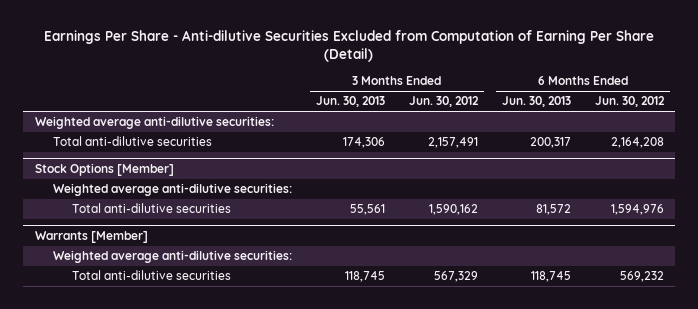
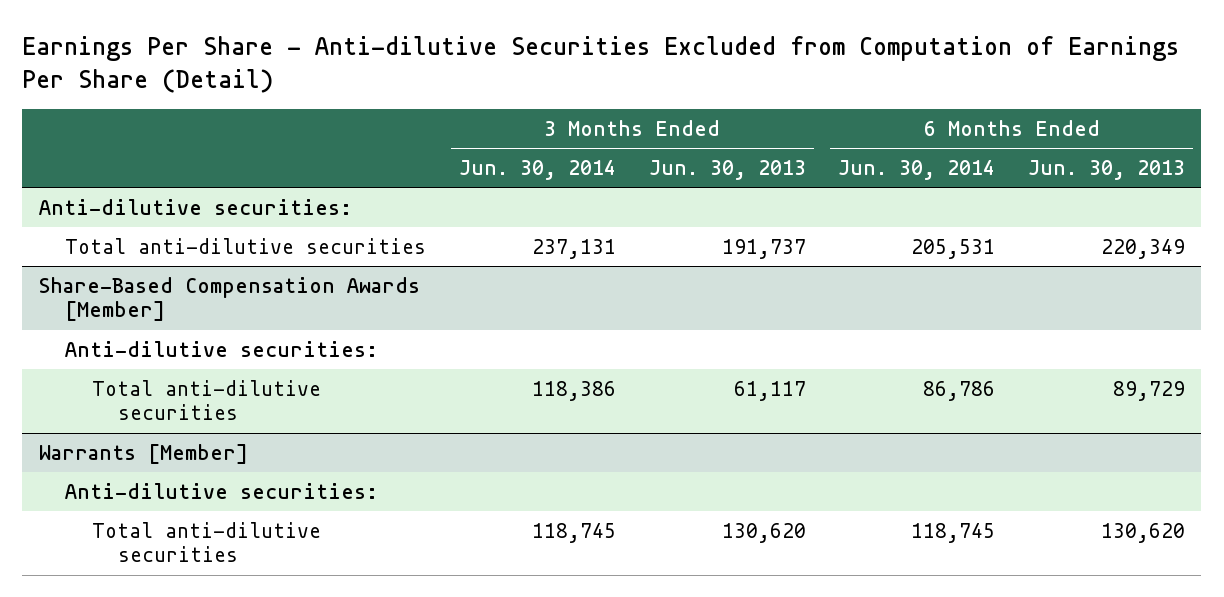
[44,30,655,63] Earnings Per Share - Anti-dilutive Securities Excluded from Computation of Earning Per Share (Detail) -> [22,36,1180,93] Earnings Per Share - Anti-dilutive Securities Excluded from Computation of Earnings Per Share (Detail)
[408,96,479,108] Jun. 30, 2012 -> none
[594,96,665,108] Jun. 30, 2012 -> none
none -> [458,159,616,180] Jun. 30, 2014
none -> [838,159,996,180] Jun. 30, 2014
[34,163,174,177] Stock Options [Member] -> none
[34,116,274,130] Weighted average anti-dilutive securities: -> [38,198,352,215] Anti-dilutive securities:
[343,137,386,149] 174,306 -> [721,238,806,259] 191,737
[529,137,571,149] 200,317 -> [1101,238,1186,259] 220,349
none -> [38,276,420,322] Share-Based Compensation Awards [Member]
[53,183,293,197] Weighted average anti-dilutive securities: -> [65,340,379,357] Anti-dilutive securities:
[350,204,386,216] 55,561 -> [733,380,806,401] 61,117
[535,204,571,216] 81,572 -> [1113,380,1186,401] 89,729
[53,250,293,264] Weighted average anti-dilutive securities: -> [65,482,379,499] Anti-dilutive securities:
[345,271,386,283] 118,745 -> [721,522,806,543] 130,620
[530,271,571,283] 118,745 -> [1101,522,1186,543] 130,620

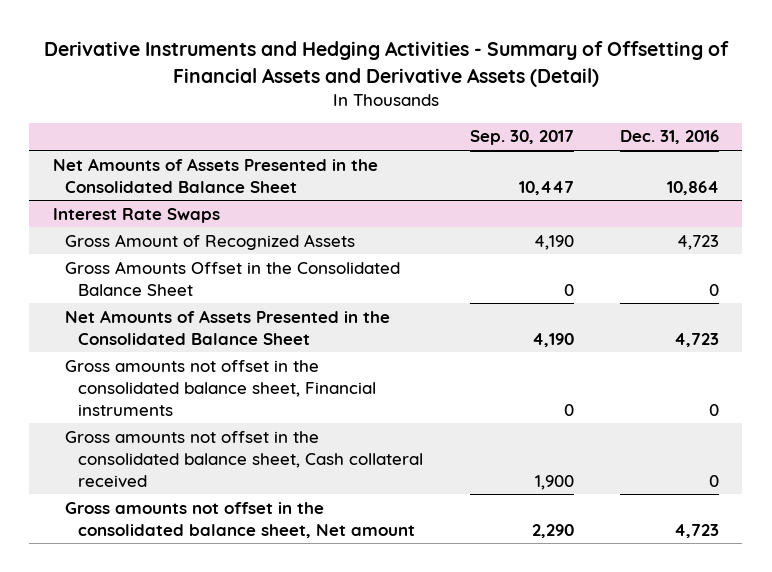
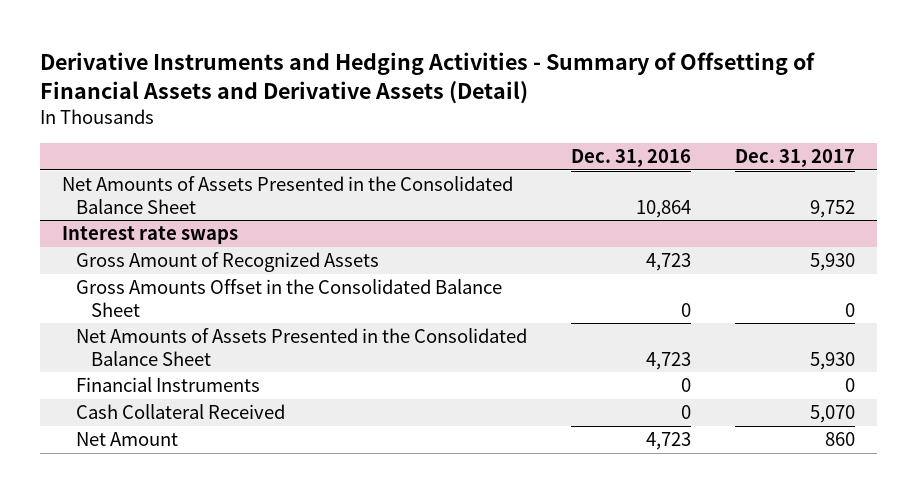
[469,130,574,146] Sep. 30, 2017 -> none
none -> [734,148,855,167] Dec. 31, 2017
[52,207,220,223] Interest Rate Swaps -> [62,226,239,245] Interest rate swaps
[65,359,377,416] Gross amounts not offset in the consolidated balance sheet, Financial instruments -> none
none -> [76,377,261,393] Financial Instruments
[65,430,424,488] Gross amounts not offset in the consolidated balance sheet, Cash collateral received -> [76,404,286,420] Cash Collateral Received
[65,501,416,538] Gross amounts not offset in the consolidated balance sheet, Net amount -> [76,432,179,447] Net Amount

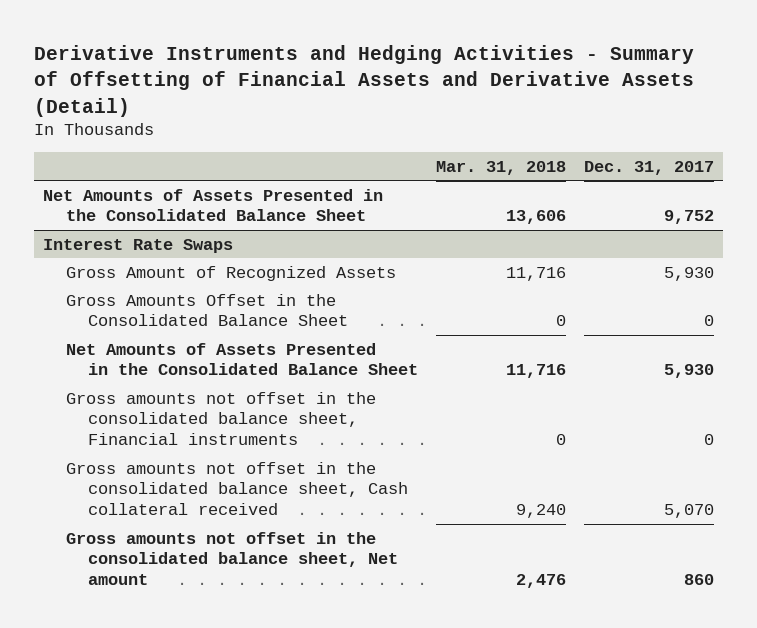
[571,148,692,167] Dec. 31, 2016 -> none
none -> [436,160,567,175] Mar. 31, 2018
[62,226,239,245] Interest rate swaps -> [43,238,234,253] Interest Rate Swaps
[76,377,261,393] Financial Instruments -> none
[76,432,179,447] Net Amount -> none
none -> [65,391,376,446] Gross amounts not offset in the consolidated balance sheet, Financial instruments
[76,404,286,420] Cash Collateral Received -> [65,461,409,516] Gross amounts not offset in the consolidated balance sheet, Cash collateral received
none -> [65,531,399,586] Gross amounts not offset in the consolidated balance sheet, Net amount

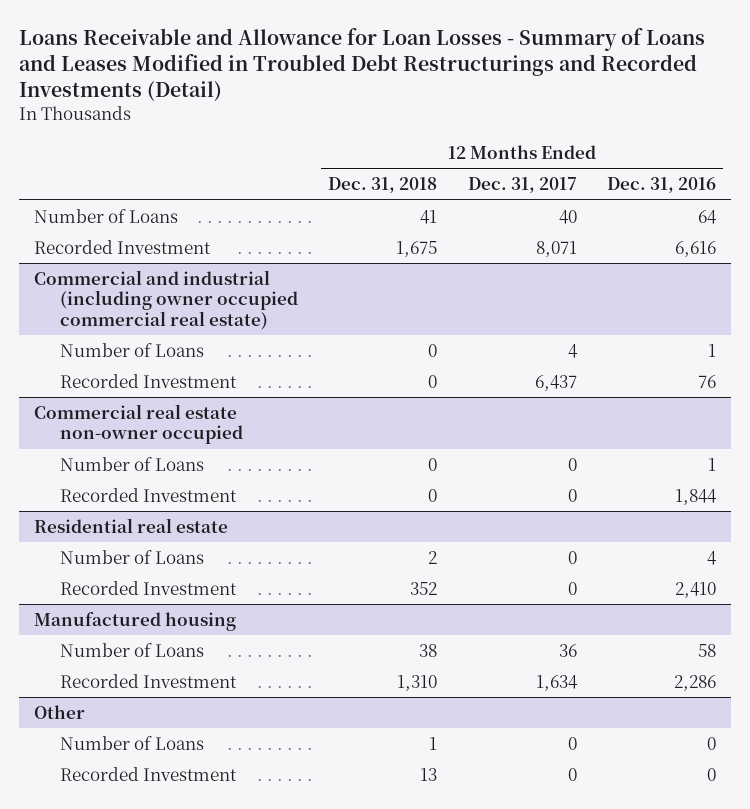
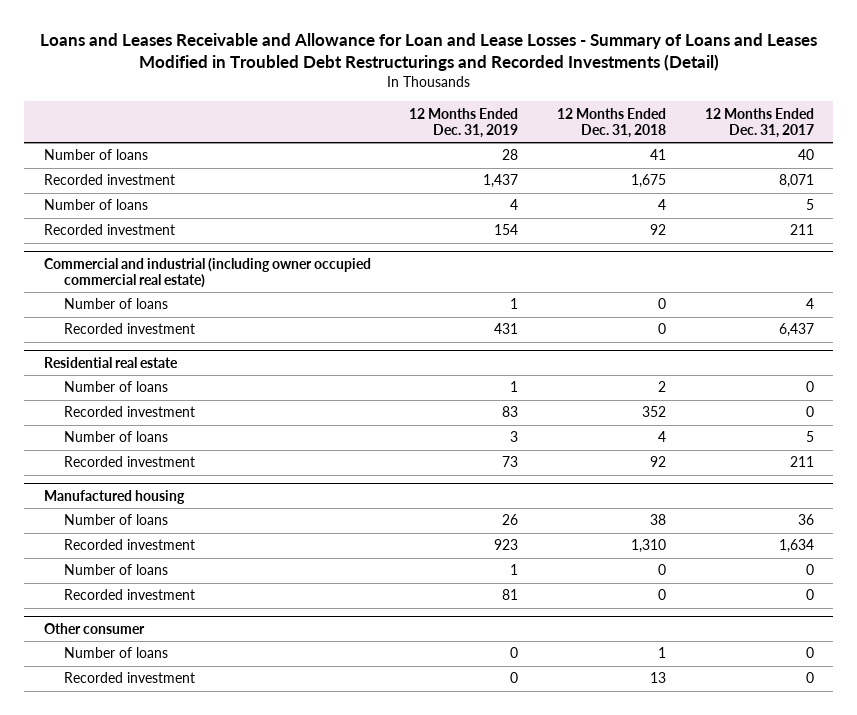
[18,27,705,102] Loans Receivable and Allowance for Loan Losses - Summary of Loans and Leases Modified in Troubled Debt Restructurings and Recorded Investments (Detail) -> [39,33,817,72] Loans and Leases Receivable and Allowance for Loan and Lease Losses - Summary of Loans and Leases Modified in Troubled Debt Restructurings and Recorded Investments (Detail)
[606,177,716,194] Dec. 31, 2016 -> none
none -> [409,107,519,139] 12 Months Ended Dec. 31, 2019
[33,208,178,223] Number of Loans -> [43,149,148,161] Number of loans
[33,239,211,254] Recorded Investment -> [43,174,175,186] Recorded investment
none -> [43,199,148,211] Number of loans
none -> [43,224,175,236] Recorded investment
[33,403,244,445] Commercial real estate non-owner occupied -> none
[60,456,205,471] Number of Loans -> none
[60,487,238,502] Recorded Investment -> none
[60,342,205,357] Number of Loans -> [63,298,168,310] Number of loans
[60,373,238,388] Recorded Investment -> [63,323,195,335] Recorded investment
[60,549,205,564] Number of Loans -> [63,381,168,393] Number of loans
[60,580,238,595] Recorded Investment -> [63,406,195,418] Recorded investment
none -> [63,431,168,443] Number of loans
none -> [63,456,195,468] Recorded investment
[60,642,205,657] Number of Loans -> [63,514,168,526] Number of loans
[60,673,238,688] Recorded Investment -> [63,539,195,551] Recorded investment
none -> [63,564,168,576] Number of loans
none -> [63,589,195,601] Recorded investment
[33,704,85,719] Other -> [43,622,145,634] Other consumer
[60,735,205,750] Number of Loans -> [63,647,168,659] Number of loans
[60,766,238,781] Recorded Investment -> [63,672,195,684] Recorded investment

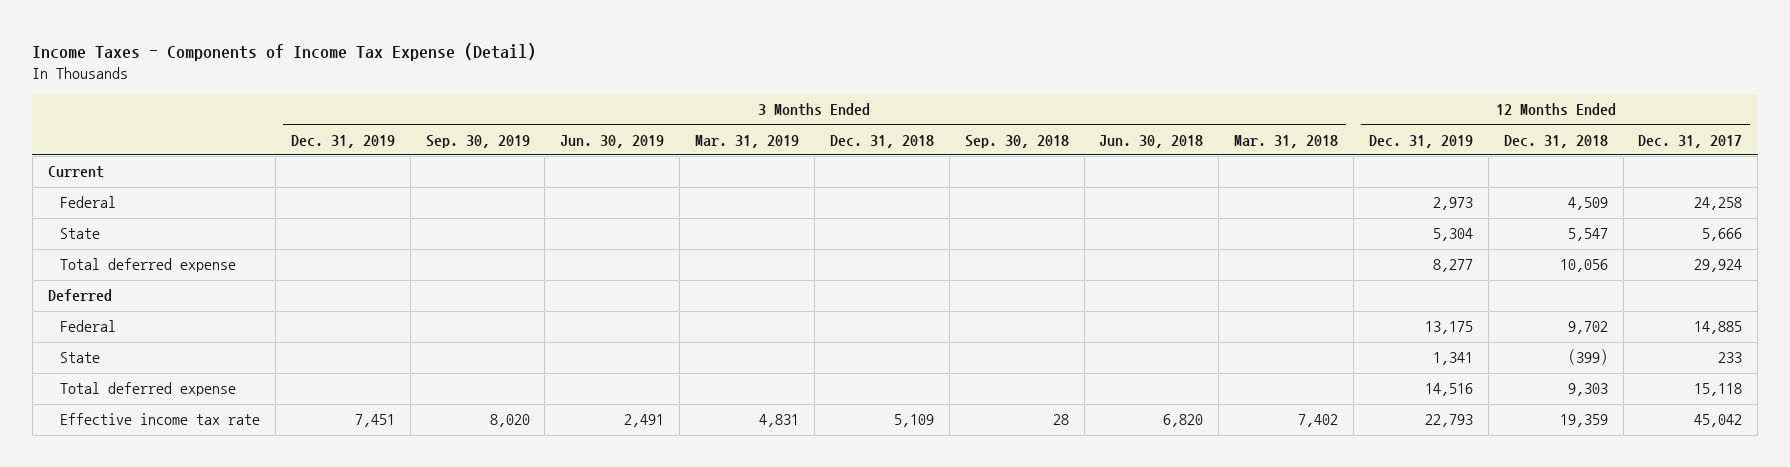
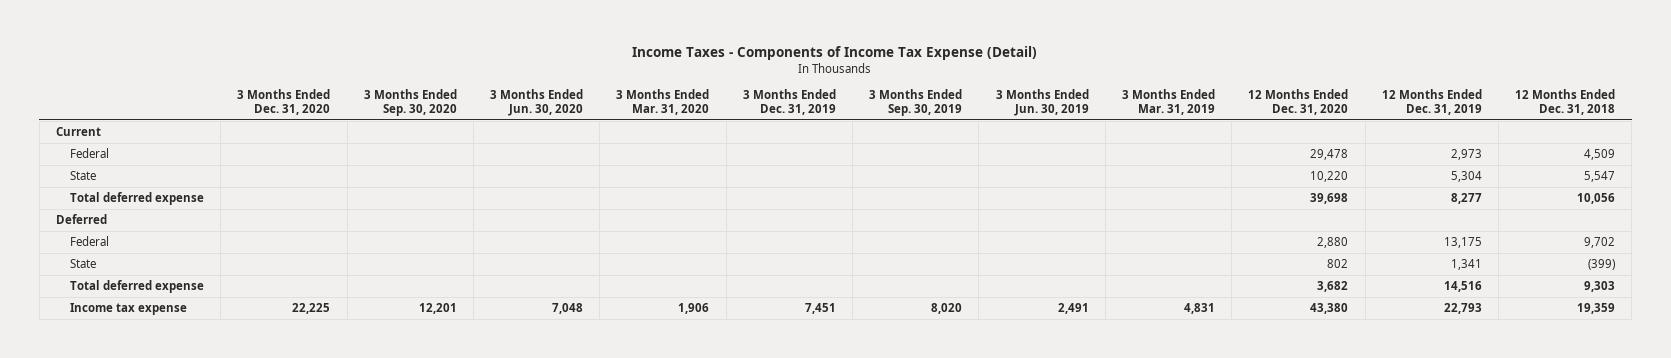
[829,134,934,148] Dec. 31, 2018 -> none
[964,134,1069,148] Sep. 30, 2018 -> none
[1099,134,1204,148] Jun. 30, 2018 -> none
[1234,134,1339,148] Mar. 31, 2018 -> none
[1638,134,1743,148] Dec. 31, 2017 -> none
none -> [237,89,331,116] 3 Months Ended Dec. 31, 2020
none -> [363,89,457,117] 3 Months Ended Sep. 30, 2020
none -> [490,89,584,117] 3 Months Ended Jun. 30, 2020
none -> [616,89,710,116] 3 Months Ended Mar. 31, 2020
none -> [1248,89,1349,116] 12 Months Ended Dec. 31, 2020
[60,413,261,426] Effective income tax rate -> [70,302,188,315] Income tax expense

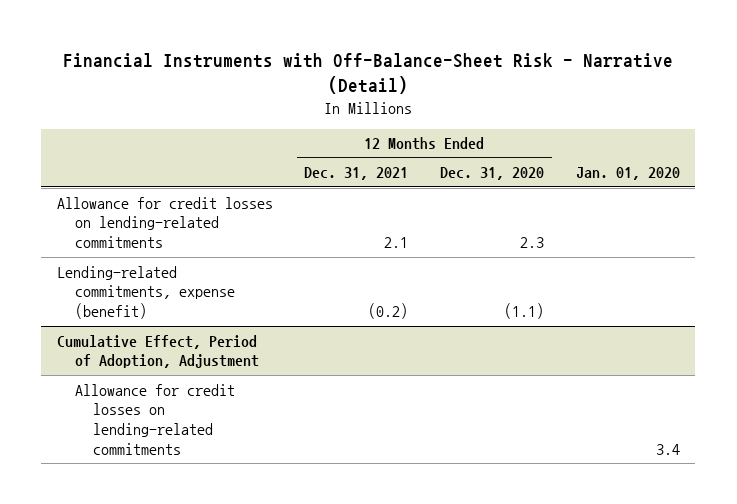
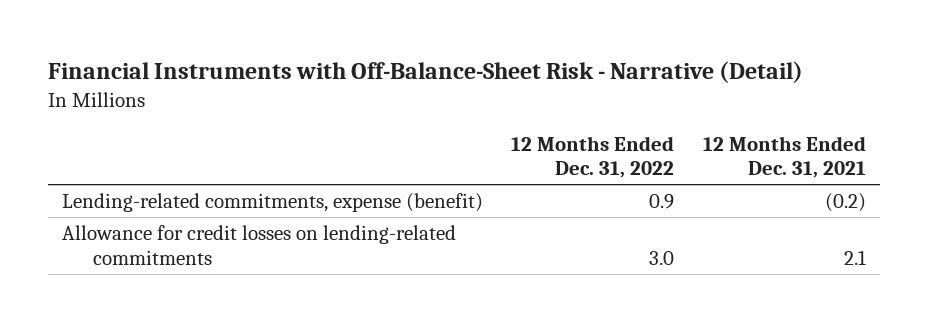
[440,167,545,181] Dec. 31, 2020 -> none
[575,167,680,181] Jan. 01, 2020 -> none
none -> [511,135,675,179] 12 Months Ended Dec. 31, 2022
[56,334,259,369] Cumulative Effect, Period of Adoption, Adjustment -> none
[74,383,235,455] Allowance for credit losses on lending-related commitments -> none
[56,196,273,249] Allowance for credit losses on lending-related commitments -> [61,225,456,265] Allowance for credit losses on lending-related commitments

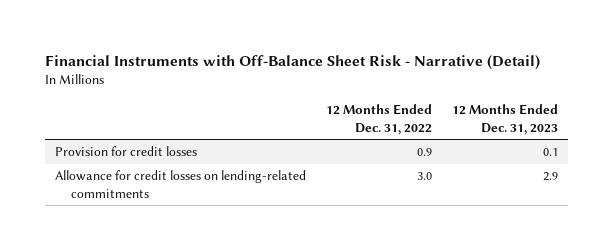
[47,61,803,84] Financial Instruments with Off-Balance-Sheet Risk - Narrative (Detail) -> [44,54,540,70] Financial Instruments with Off-Balance Sheet Risk - Narrative (Detail)
[702,135,866,179] 12 Months Ended Dec. 31, 2021 -> none
none -> [452,104,559,135] 12 Months Ended Dec. 31, 2023
[61,193,483,213] Lending-related commitments, expense (benefit) -> [54,146,197,157] Provision for credit losses

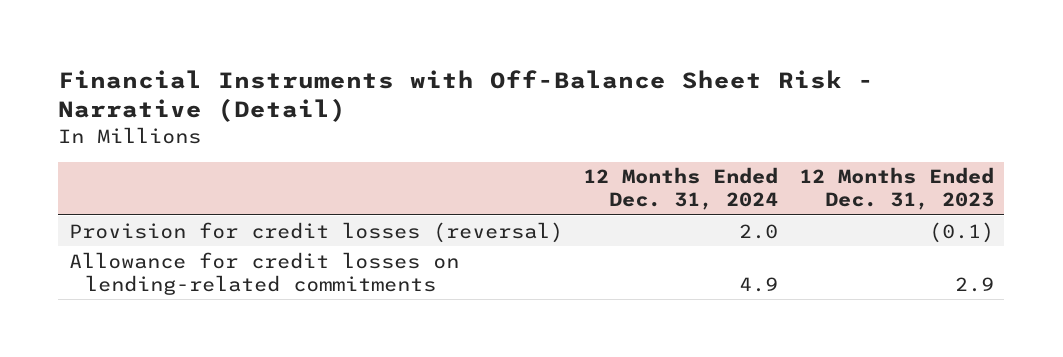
[326,104,433,135] 12 Months Ended Dec. 31, 2022 -> none
none -> [583,167,779,211] 12 Months Ended Dec. 31, 2024
[54,146,197,157] Provision for credit losses -> [68,221,563,243] Provision for credit losses (reversal)
[543,148,559,157] 0.1 -> [928,221,994,243] (0.1)

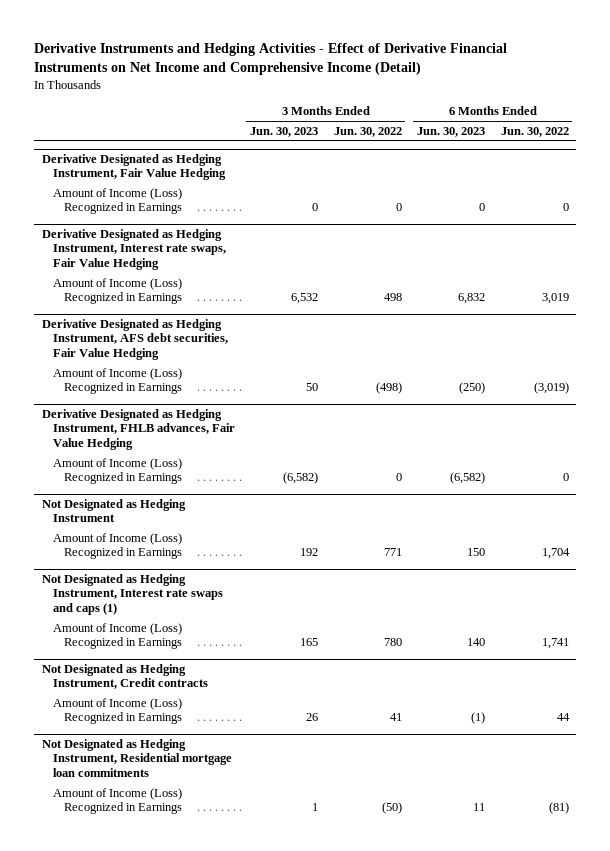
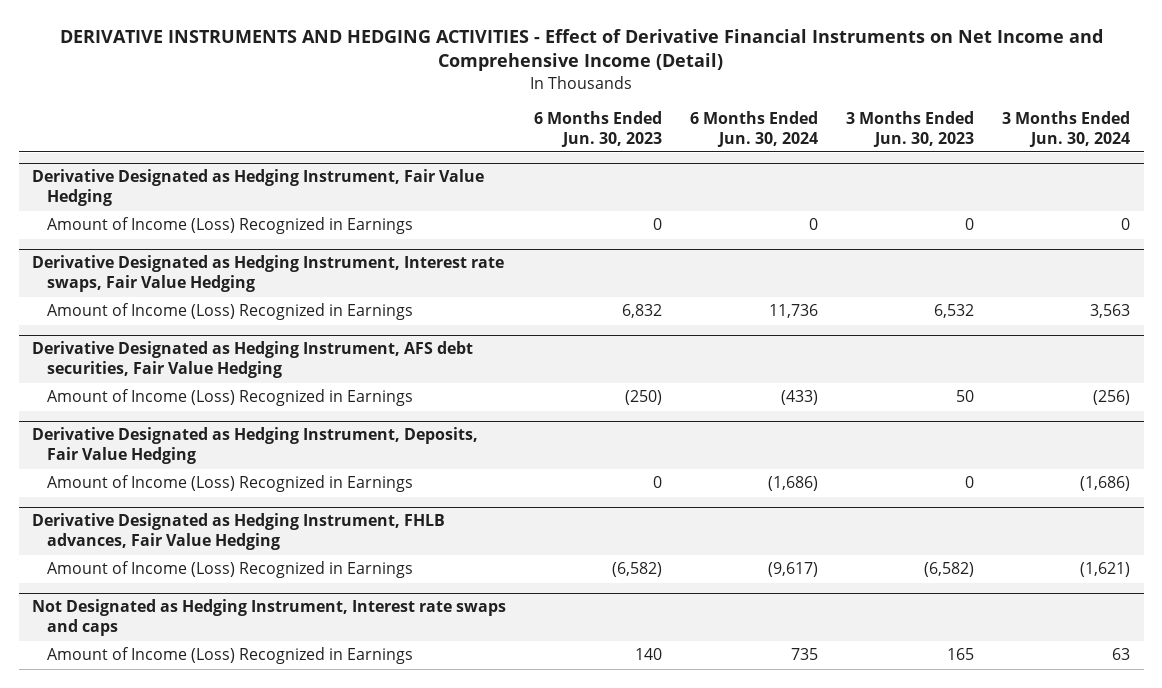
[34,43,508,76] Derivative Instruments and Hedging Activities - Effect of Derivative Financial Instruments on Net Income and Comprehensive Income (Detail) -> [60,28,1104,72] DERIVATIVE INSTRUMENTS AND HEDGING ACTIVITIES - Effect of Derivative Financial Instruments on Net Income and Comprehensive Income (Detail)
[333,126,402,137] Jun. 30, 2022 -> none
[500,126,569,137] Jun. 30, 2022 -> none
none -> [690,110,819,147] 6 Months Ended Jun. 30, 2024
none -> [1001,110,1130,147] 3 Months Ended Jun. 30, 2024
none -> [32,427,479,465] Derivative Designated as Hedging Instrument, Deposits, Fair Value Hedging
none -> [46,475,413,493] Amount of Income (Loss) Recognized in Earnings
[41,498,186,523] Not Designated as Hedging Instrument -> none
[52,532,182,560] Amount of Income (Loss) Recognized in Earnings -> none
[41,573,223,615] Not Designated as Hedging Instrument, Interest rate swaps and caps (1) -> [32,599,507,637] Not Designated as Hedging Instrument, Interest rate swaps and caps
[41,663,208,690] Not Designated as Hedging Instrument, Credit contracts -> none
[52,697,182,725] Amount of Income (Loss) Recognized in Earnings -> none
[41,738,232,777] Not Designated as Hedging Instrument, Residential mortgage loan commitments -> none
[52,787,182,815] Amount of Income (Loss) Recognized in Earnings -> none

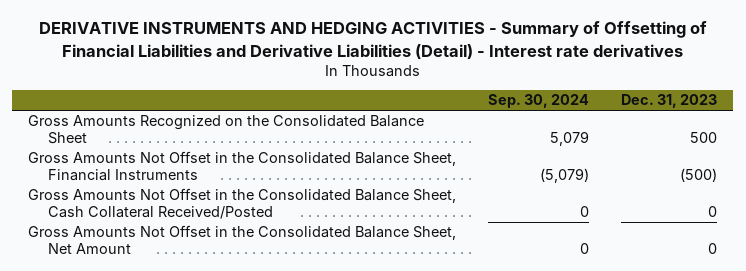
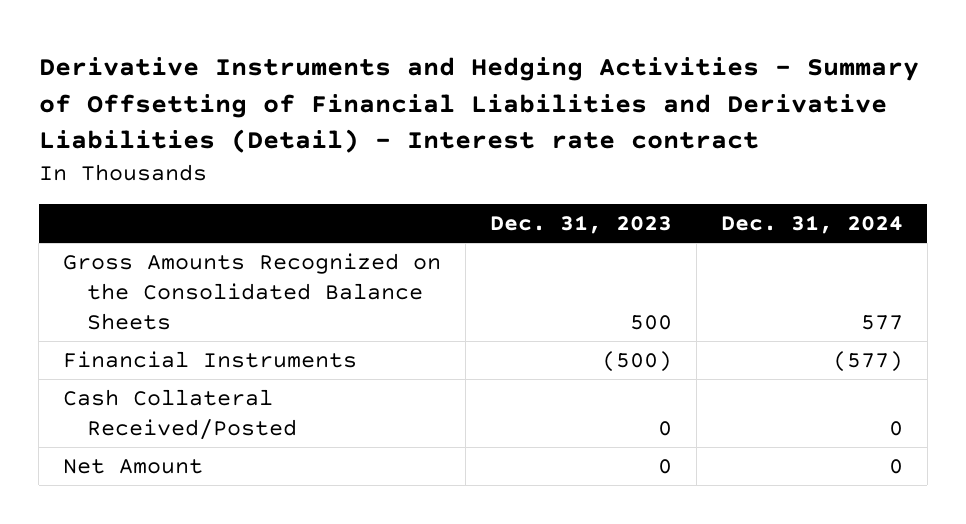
[38,21,707,59] DERIVATIVE INSTRUMENTS AND HEDGING ACTIVITIES - Summary of Offsetting of Financial Liabilities and Derivative Liabilities (Detail) - Interest rate derivatives -> [38,57,919,154] Derivative Instruments and Hedging Activities - Summary of Offsetting of Financial Liabilities and Derivative Liabilities (Detail) - Interest rate contract
[488,94,590,109] Sep. 30, 2024 -> none
none -> [720,214,903,234] Dec. 31, 2024
[28,151,457,181] Gross Amounts Not Offset in the Consolidated Balance Sheet, Financial Instruments -> none
[28,115,425,144] Gross Amounts Recognized on the Consolidated Balance Sheet -> [63,253,442,330] Gross Amounts Recognized on the Consolidated Balance Sheets
none -> [63,351,358,369] Financial Instruments
[28,188,457,219] Gross Amounts Not Offset in the Consolidated Balance Sheet, Cash Collateral Received/Posted -> [63,389,297,441] Cash Collateral Received/Posted
[28,225,457,254] Gross Amounts Not Offset in the Consolidated Balance Sheet, Net Amount -> [63,459,204,475] Net Amount

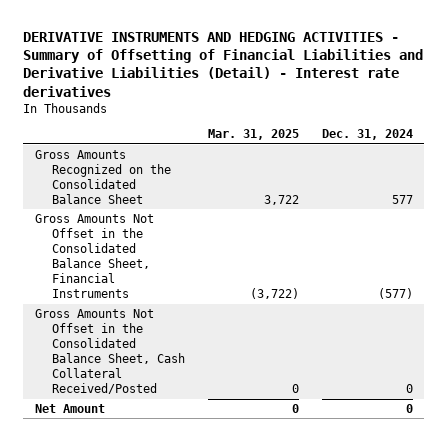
[38,57,919,154] Derivative Instruments and Hedging Activities - Summary of Offsetting of Financial Liabilities and Derivative Liabilities (Detail) - Interest rate contract -> [23,31,424,97] DERIVATIVE INSTRUMENTS AND HEDGING ACTIVITIES - Summary of Offsetting of Financial Liabilities and Derivative Liabilities (Detail) - Interest rate derivatives
[489,214,672,234] Dec. 31, 2023 -> none
none -> [207,129,299,141] Mar. 31, 2025
[63,253,442,330] Gross Amounts Recognized on the Consolidated Balance Sheets -> [34,149,172,205] Gross Amounts Recognized on the Consolidated Balance Sheet
[63,351,358,369] Financial Instruments -> [34,213,154,299] Gross Amounts Not Offset in the Consolidated Balance Sheet, Financial Instruments
[63,389,297,441] Cash Collateral Received/Posted -> [34,308,186,395] Gross Amounts Not Offset in the Consolidated Balance Sheet, Cash Collateral Received/Posted

